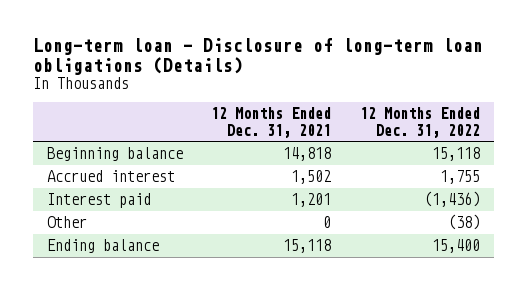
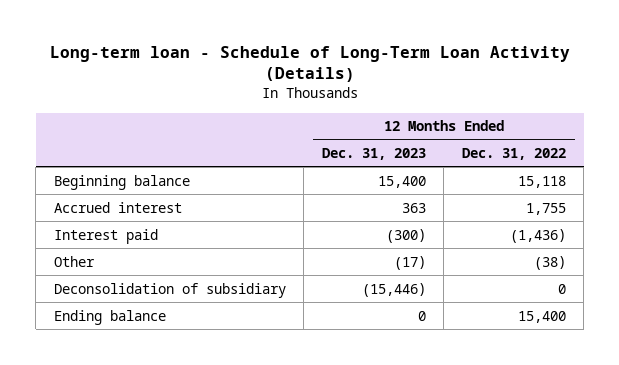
[32,38,483,76] Long-term loan - Disclosure of long-term loan obligations (Details) -> [49,45,570,83] Long-term loan - Schedule of Long-Term Loan Activity (Details)
[211,107,332,138] 12 Months Ended Dec. 31, 2021 -> none
none -> [321,147,426,160] Dec. 31, 2023
none -> [53,282,286,298] Deconsolidation of subsidiary

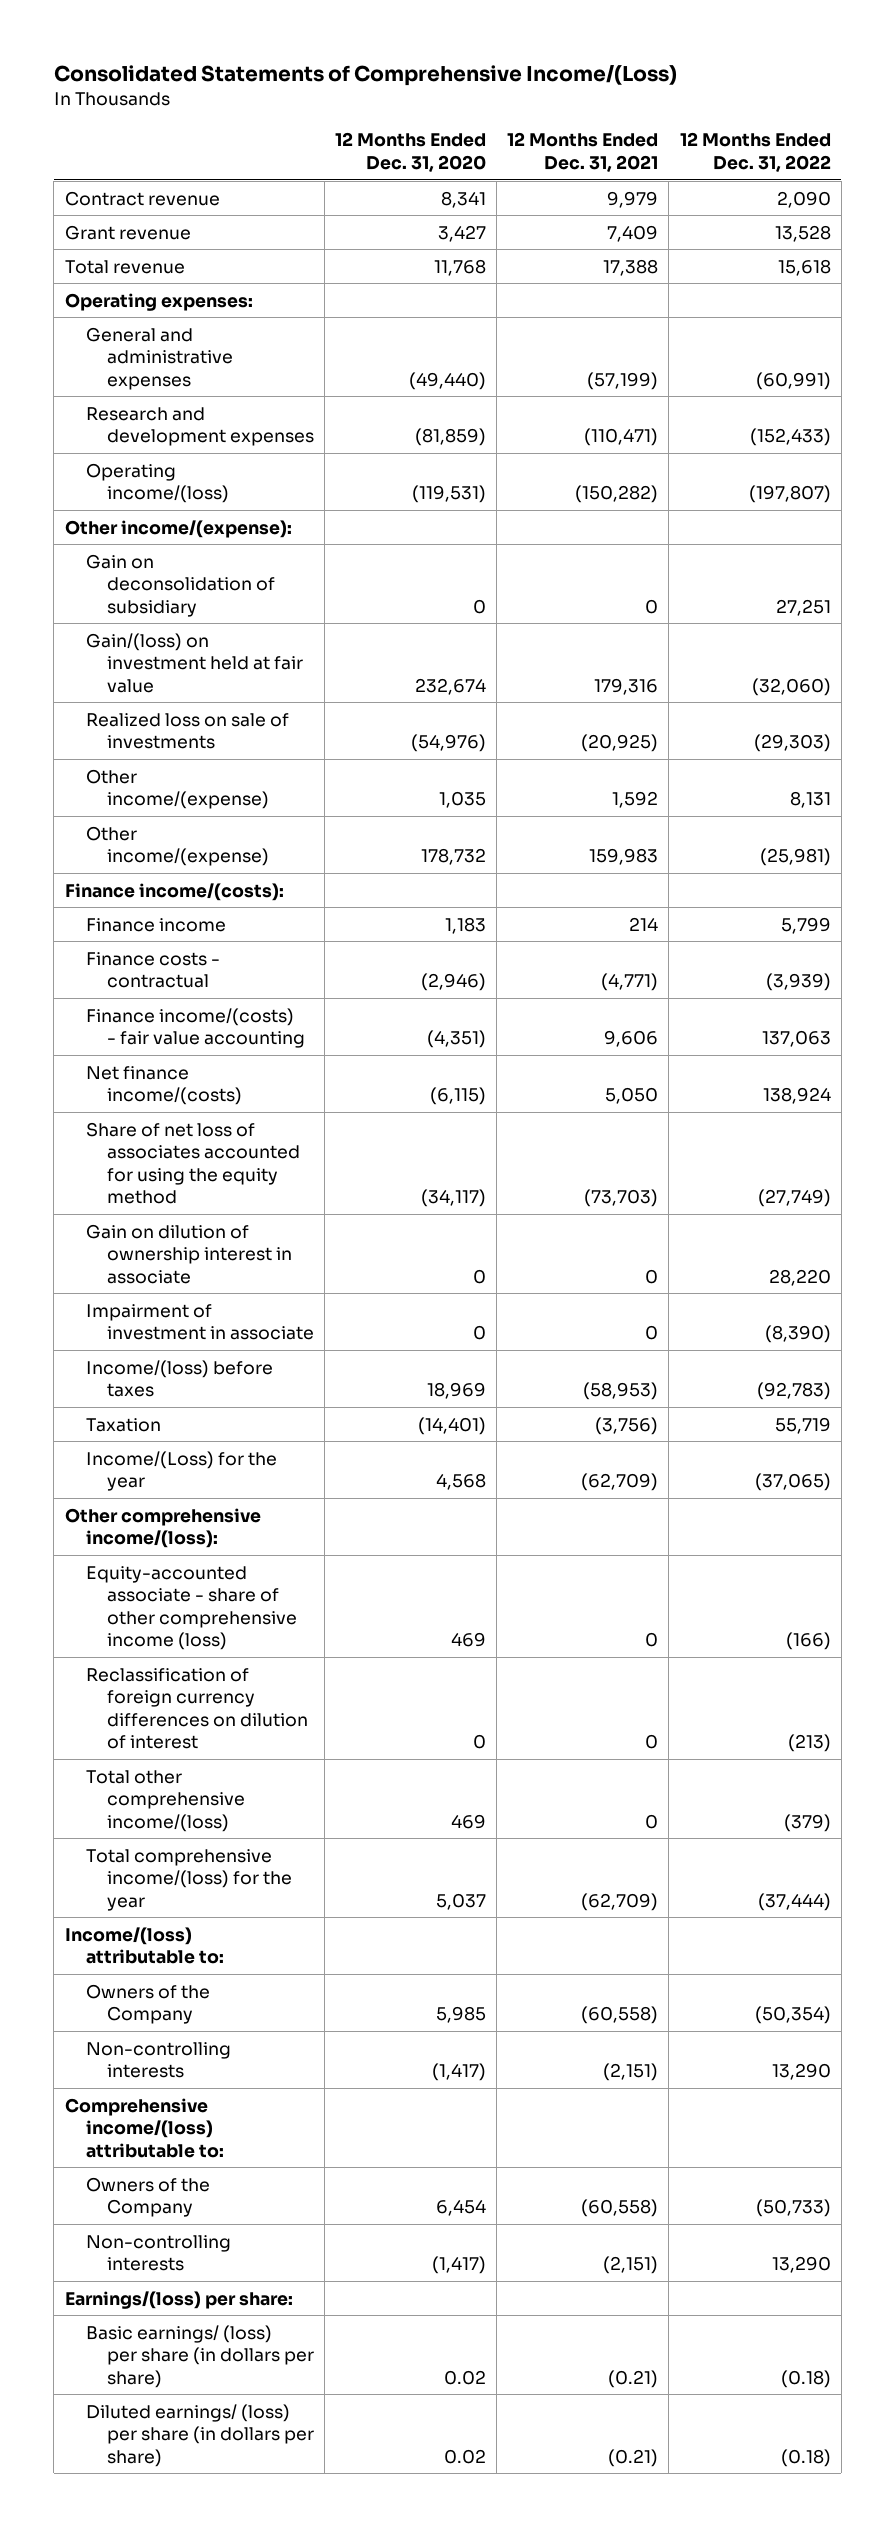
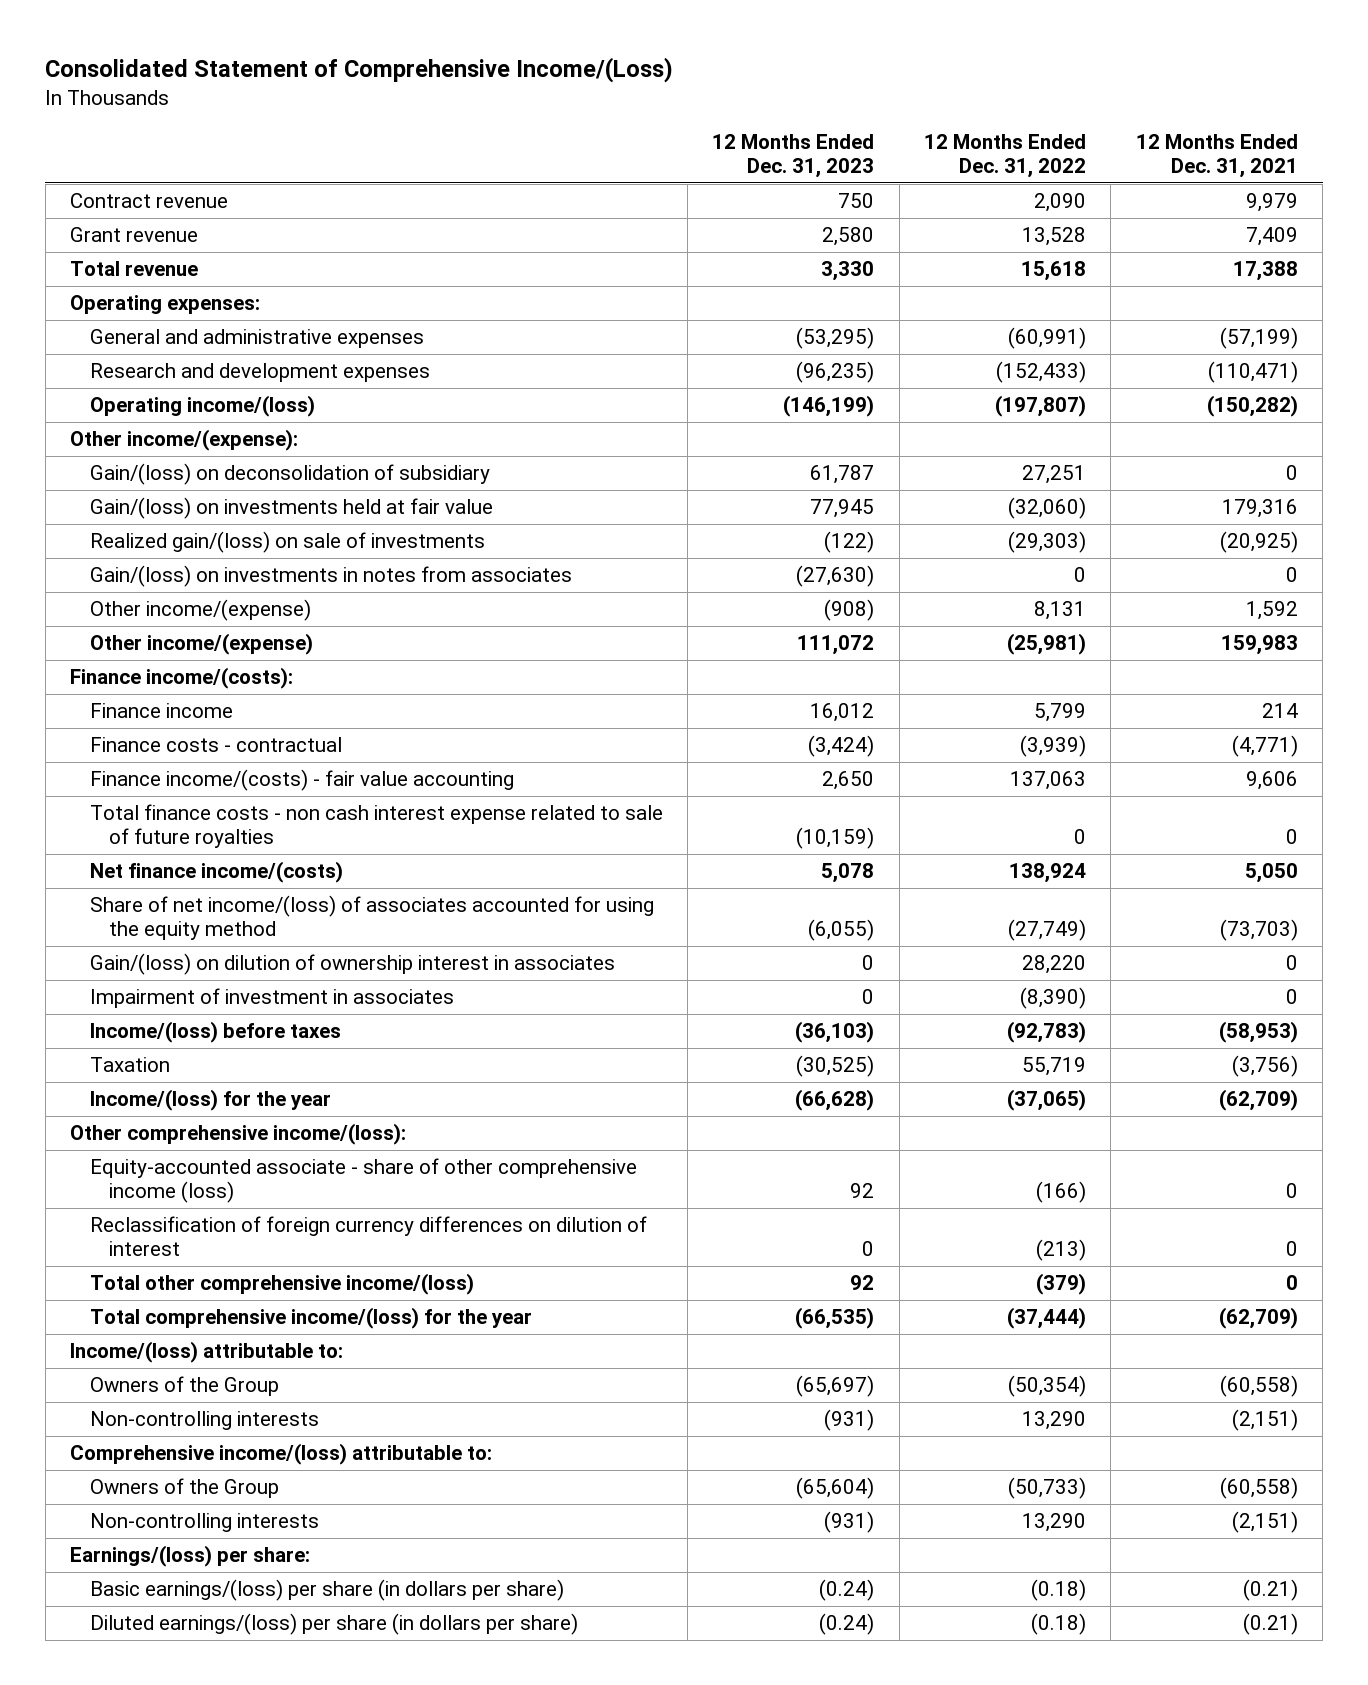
[53,65,677,87] Consolidated Statements of Comprehensive Income/(Loss) -> [45,57,674,84] Consolidated Statement of Comprehensive Income/(Loss)
[335,132,487,173] 12 Months Ended Dec. 31, 2020 -> none
none -> [712,134,875,178] 12 Months Ended Dec. 31, 2023
[85,553,275,617] Gain on deconsolidation of subsidiary -> [89,463,490,486] Gain/(loss) on deconsolidation of subsidiary
[85,632,303,693] Gain/(loss) on investment held at fair value -> [89,497,493,520] Gain/(loss) on investments held at fair value
[85,712,289,750] Realized loss on sale of investments -> [89,531,485,554] Realized gain/(loss) on sale of investments
none -> [89,565,572,588] Gain/(loss) on investments in notes from associates
none -> [89,804,663,848] Total finance costs - non cash interest expense related to sale of future royalties
[85,1121,300,1205] Share of net loss of associates accounted for using the equity method -> [89,895,654,940] Share of net income/(loss) of associates accounted for using the equity method
[85,1223,292,1284] Gain on dilution of ownership interest in associate -> [89,953,615,976] Gain/(loss) on dilution of ownership interest in associates
[85,1303,314,1341] Impairment of investment in associate -> [89,988,454,1009] Impairment of investment in associates
[85,1450,277,1492] Income/(Loss) for the year -> [89,1089,331,1112] Income/(loss) for the year
[85,1983,210,2025] Owners of the Company -> [89,1376,279,1397] Owners of the Group
[85,2176,210,2218] Owners of the Company -> [89,1478,279,1499] Owners of the Group
[85,2324,314,2388] Basic earnings/ (loss) per share (in dollars per share) -> [89,1579,564,1602] Basic earnings/(loss) per share (in dollars per share)
[85,2403,314,2467] Diluted earnings/ (loss) per share (in dollars per share) -> [89,1613,578,1636] Diluted earnings/(loss) per share (in dollars per share)

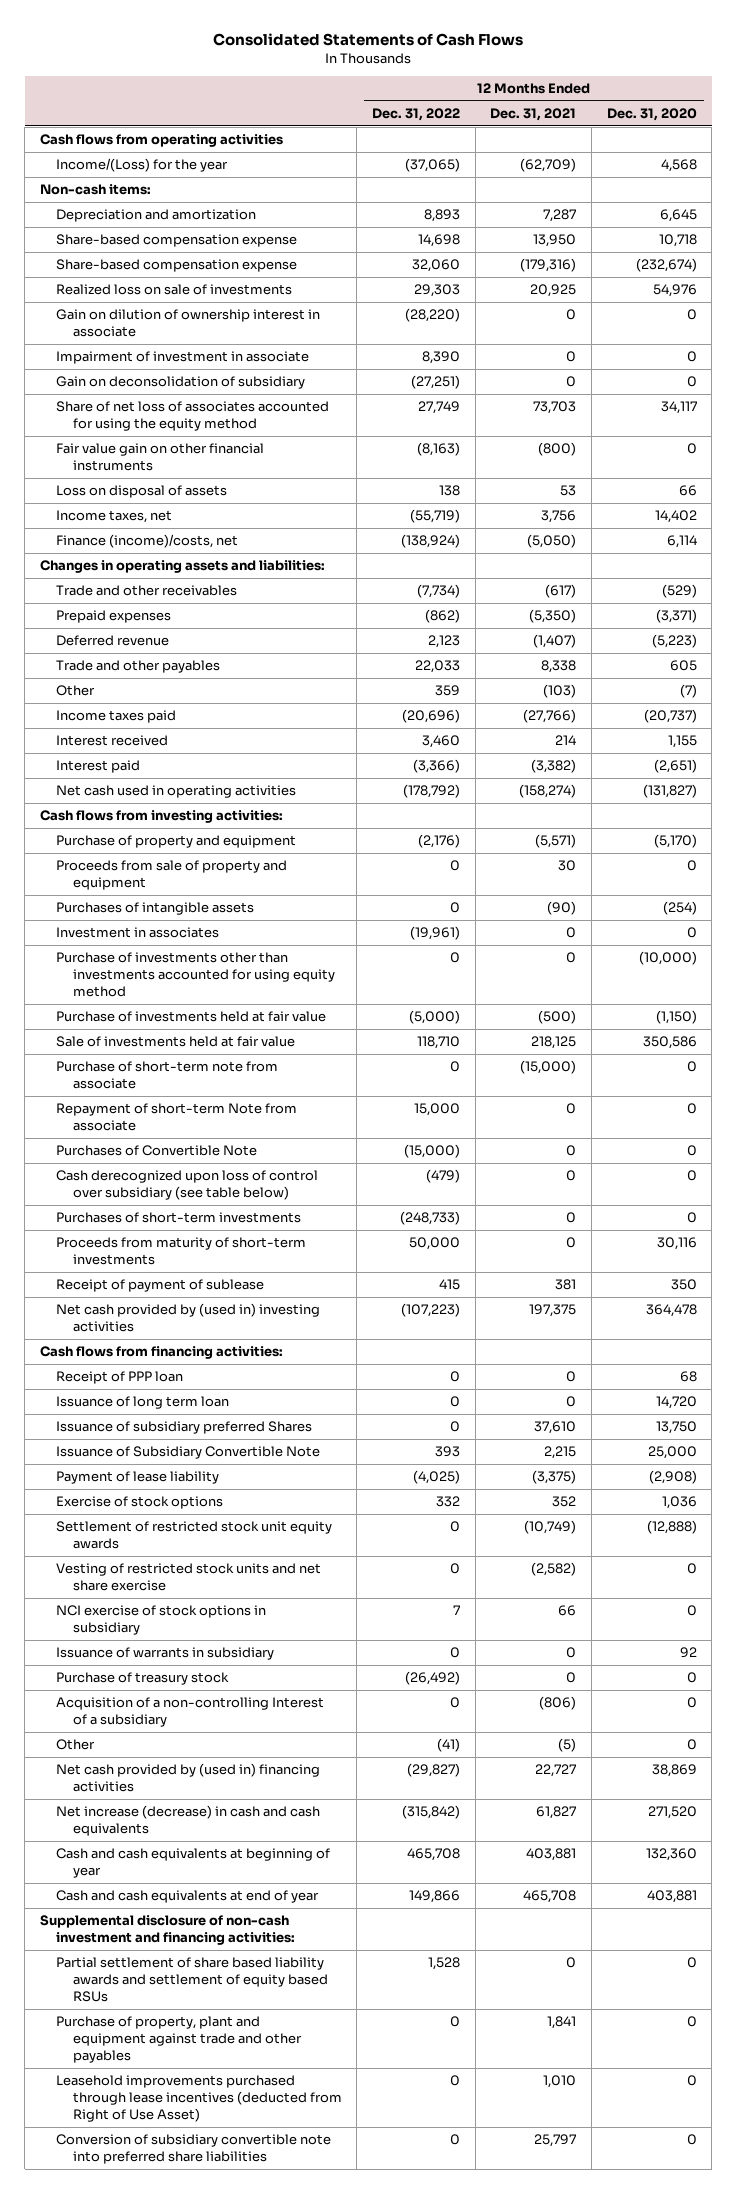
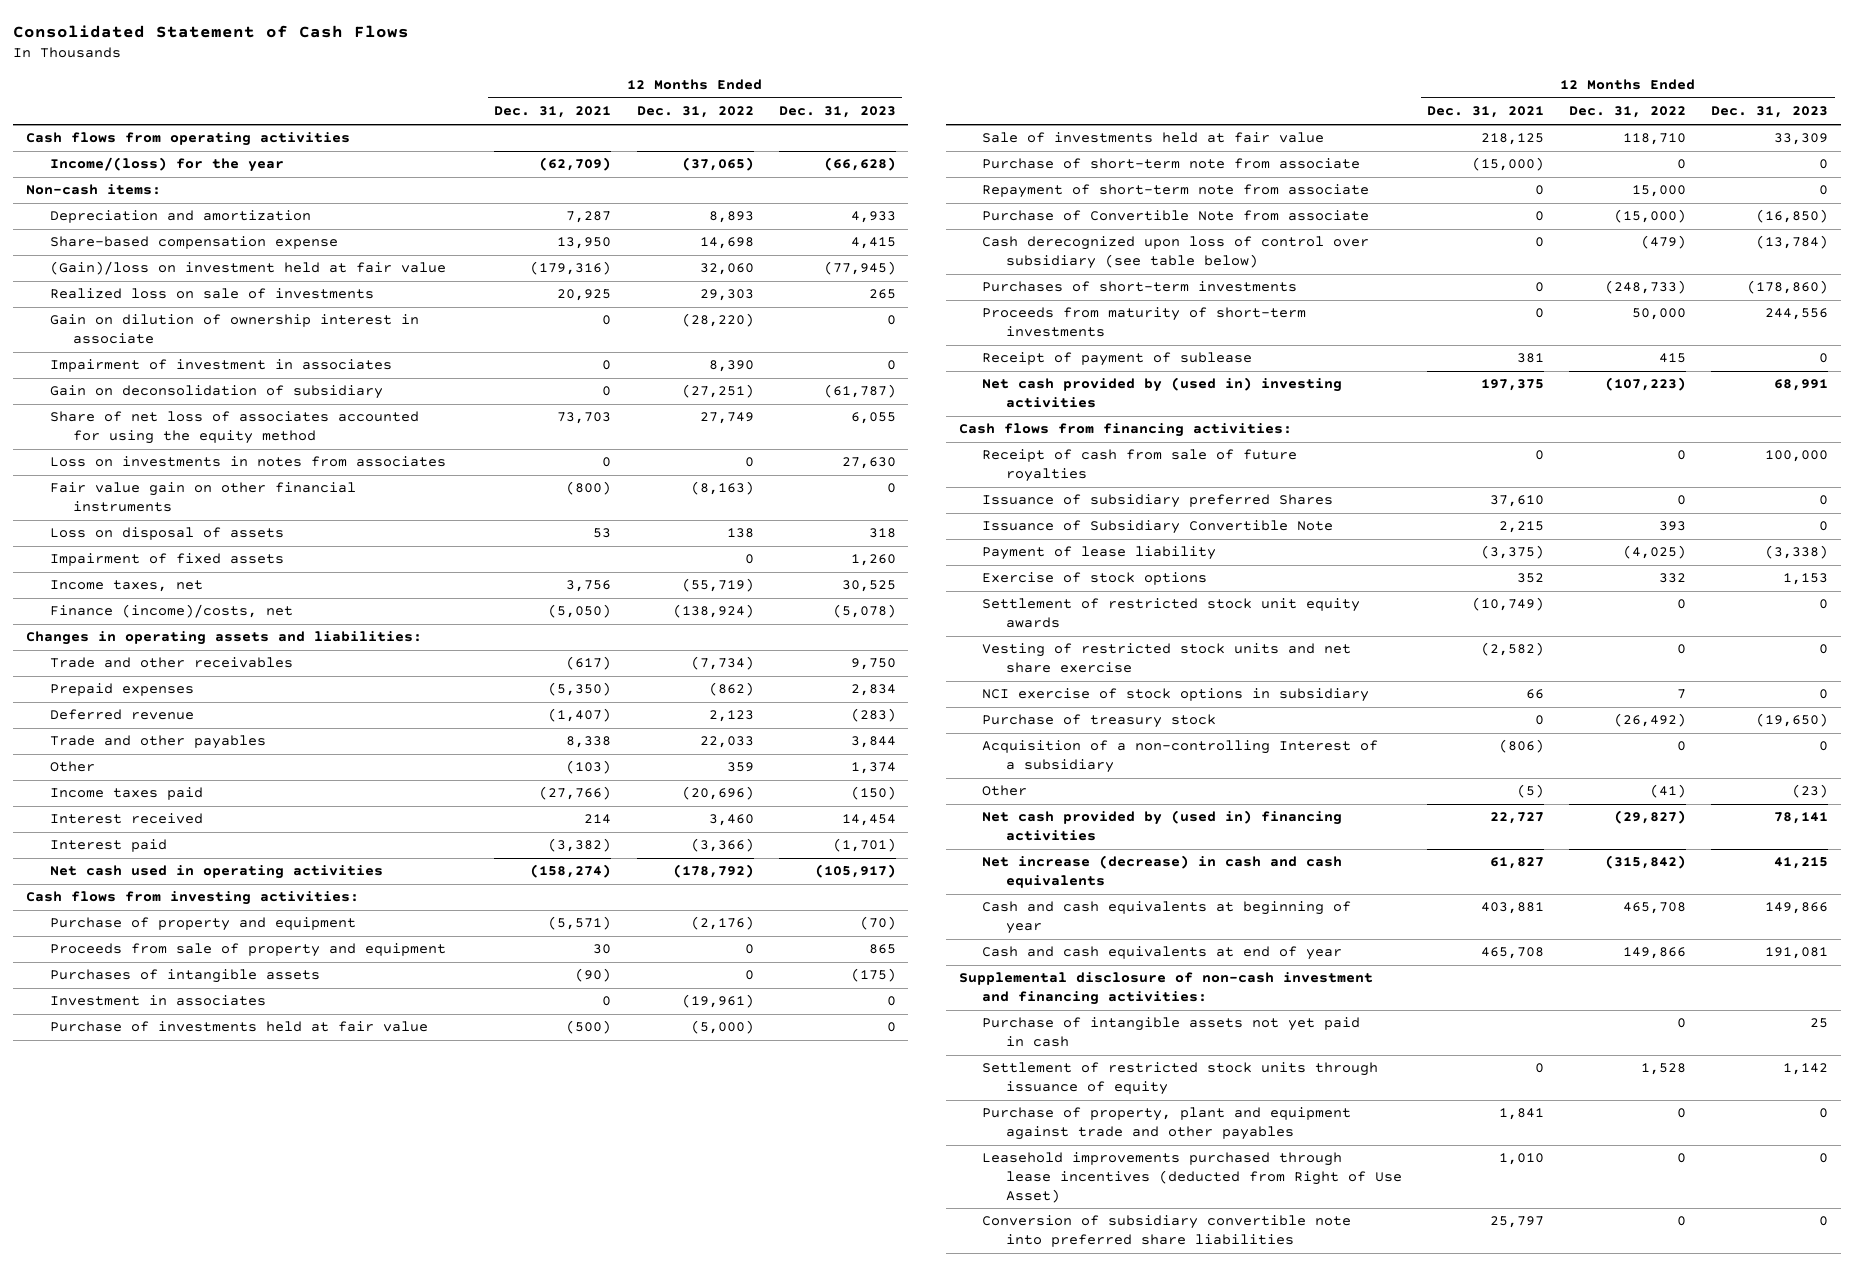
[213,33,524,47] Consolidated Statements of Cash Flows -> [13,24,410,38] Consolidated Statement of Cash Flows
[606,107,697,121] Dec. 31, 2020 -> none
none -> [778,106,896,119] Dec. 31, 2023
[56,158,229,173] Income/(Loss) for the year -> [49,157,284,173] Income/(loss) for the year
[56,259,298,273] Share-based compensation expense -> [49,261,446,276] (Gain)/loss on investment held at fair value
[56,351,310,365] Impairment of investment in associate -> [49,359,392,373] Impairment of investment in associates
none -> [49,456,446,468] Loss on investments in notes from associates
none -> [49,553,284,567] Impairment of fixed assets
[56,952,335,997] Purchase of investments other than investments accounted for using equity method -> none
[56,1103,298,1132] Repayment of short-term Note from associate -> [982,184,1370,199] Repayment of short-term note from associate
[56,1145,258,1157] Purchases of Convertible Note -> [982,210,1370,222] Purchase of Convertible Note from associate
[56,1371,184,1385] Receipt of PPP loan -> none
[56,1396,230,1410] Issuance of long term loan -> none
none -> [982,449,1298,483] Receipt of cash from sale of future royalties
[56,1647,275,1661] Issuance of warrants in subsidiary -> none
none -> [982,1017,1361,1048] Purchase of intangible assets not yet paid in cash
[56,1957,328,2002] Partial settlement of share based liability awards and settlement of equity based RSUs -> [982,1062,1379,1096] Settlement of restricted stock units through issuance of equity

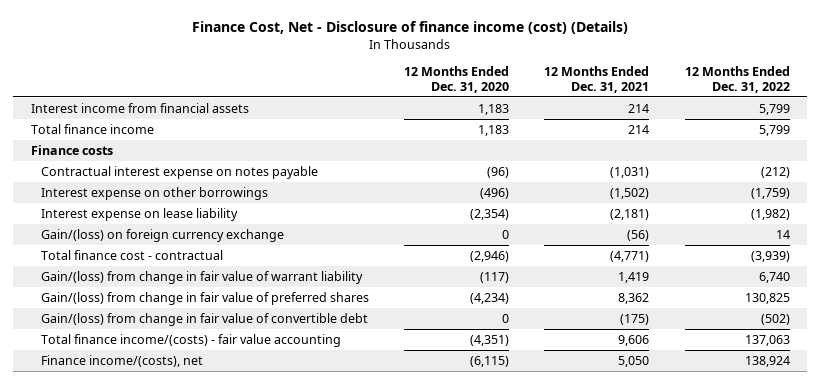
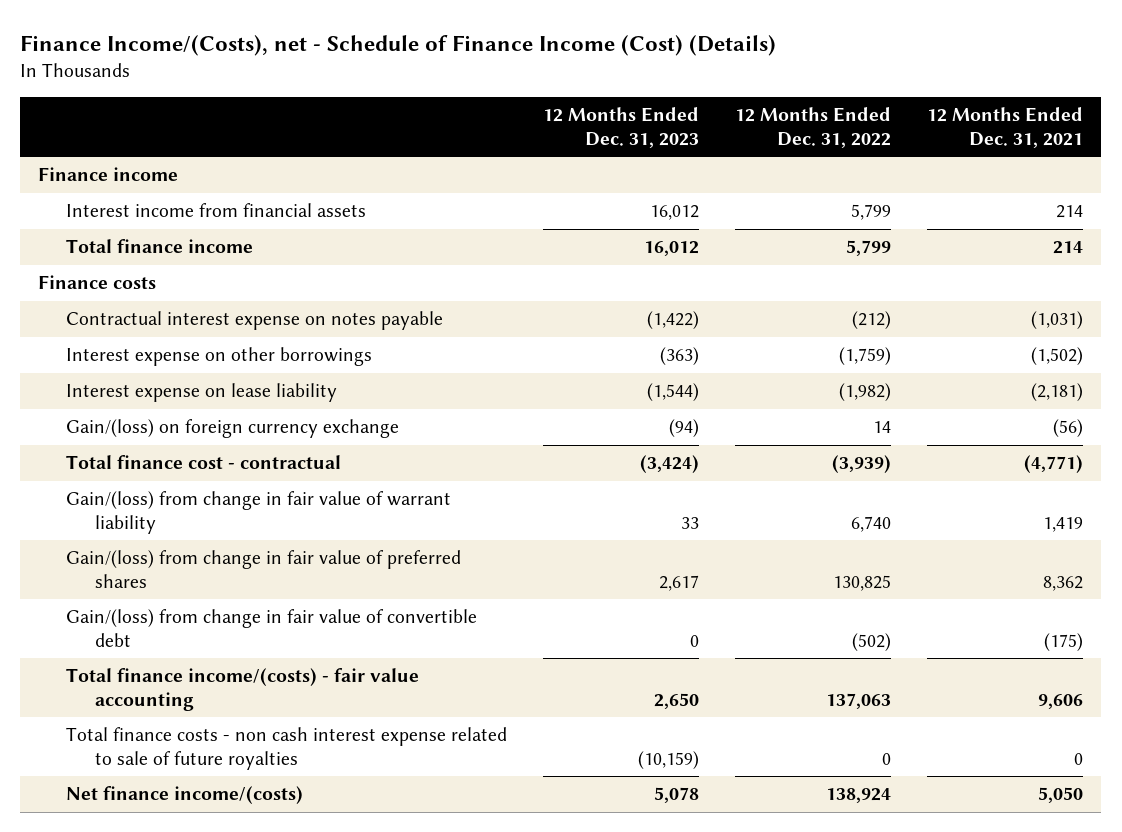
[192,21,629,35] Finance Cost, Net - Disclosure of finance income (cost) (Details) -> [20,34,777,56] Finance Income/(Costs), net - Schedule of Finance Income (Cost) (Details)
[404,66,510,93] 12 Months Ended Dec. 31, 2020 -> none
none -> [543,107,700,148] 12 Months Ended Dec. 31, 2023
none -> [38,167,179,182] Finance income
none -> [66,727,508,770] Total finance costs - non cash interest expense related to sale of future royalties
[40,354,203,367] Finance income/(costs), net -> [66,786,304,805] Net finance income/(costs)

